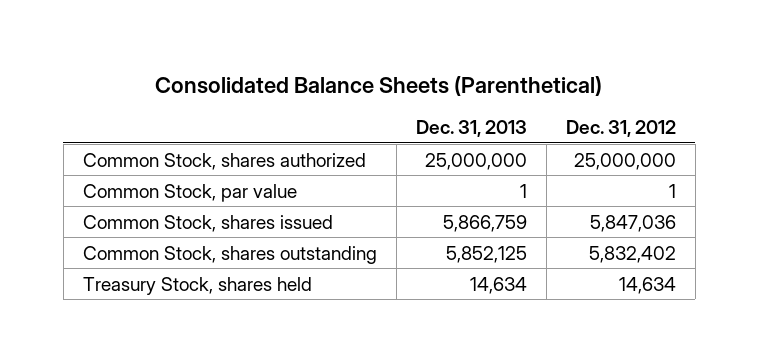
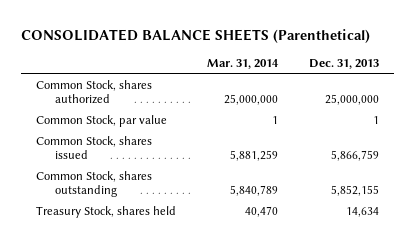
[155,75,603,96] Consolidated Balance Sheets (Parenthetical) -> [20,28,370,43] CONSOLIDATED BALANCE SHEETS (Parenthetical)
[565,120,676,138] Dec. 31, 2012 -> none
none -> [206,58,279,69] Mar. 31, 2014
[445,245,527,263] 5,852,125 -> [330,184,379,196] 5,852,155

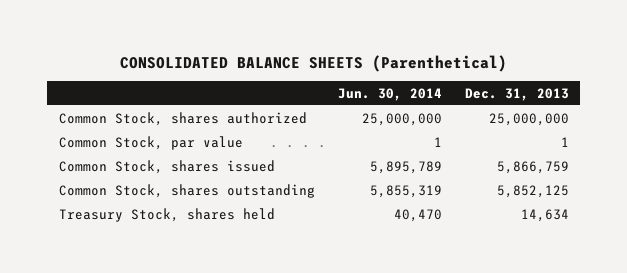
[206,58,279,69] Mar. 31, 2014 -> none
none -> [337,87,442,101] Jun. 30, 2014
[330,184,379,196] 5,852,155 -> [496,184,569,198] 5,852,125

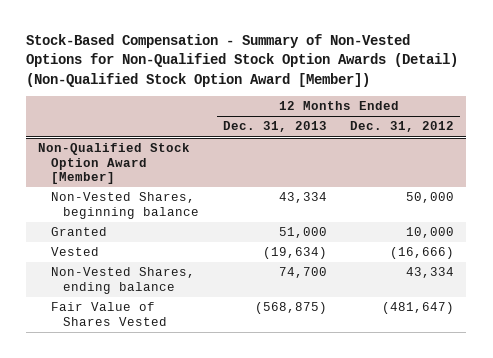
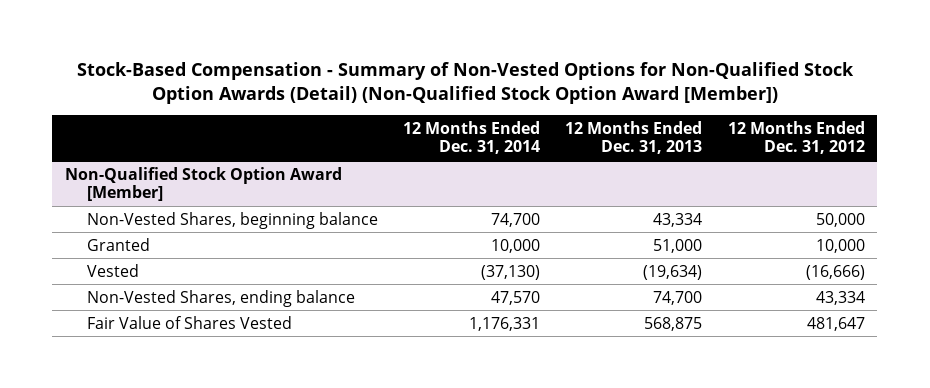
none -> [403,120,541,155] 12 Months Ended Dec. 31, 2014
[254,302,327,315] (568,875) -> [644,316,703,331] 568,875
[382,302,455,315] (481,647) -> [806,316,865,331] 481,647

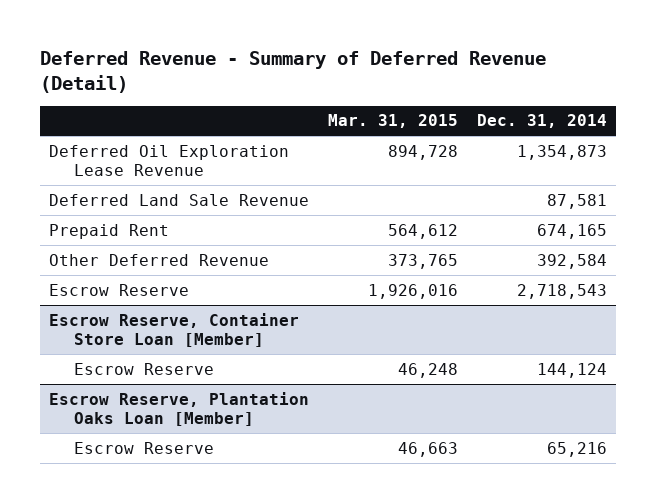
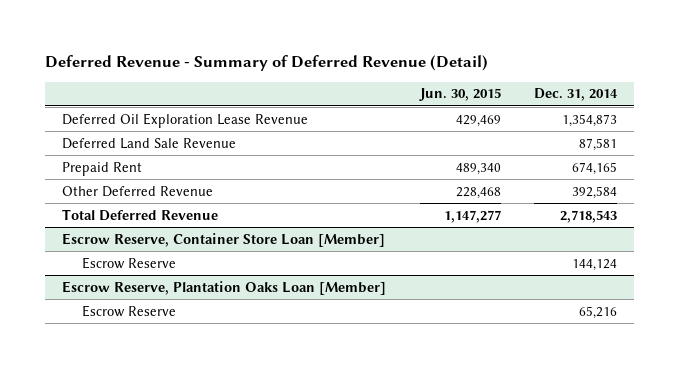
[328,114,459,129] Mar. 31, 2015 -> none
none -> [418,88,501,102] Jun. 30, 2015
[49,283,190,296] Escrow Reserve -> [61,208,218,221] Total Deferred Revenue

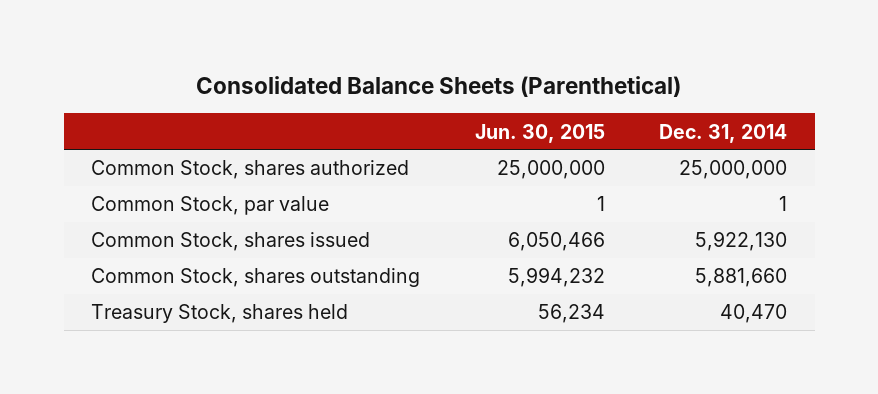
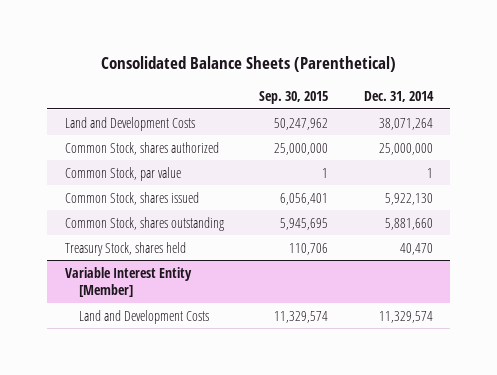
[474,123,605,143] Jun. 30, 2015 -> none
none -> [259,91,329,105] Sep. 30, 2015
none -> [64,116,195,131] Land and Development Costs
none -> [64,266,192,298] Variable Interest Entity [Member]
none -> [79,309,210,324] Land and Development Costs

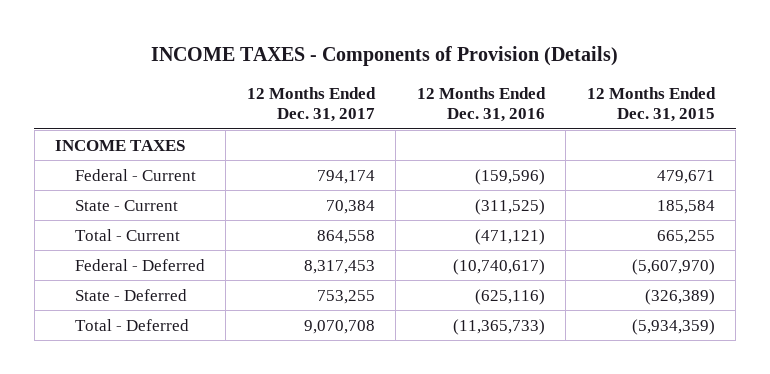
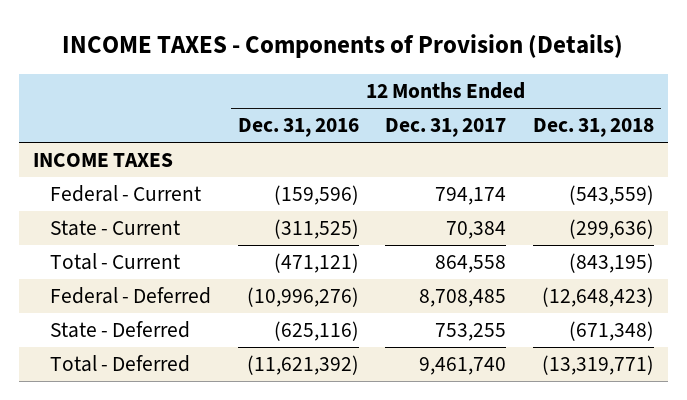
[586,86,716,123] 12 Months Ended Dec. 31, 2015 -> none
none -> [533,118,655,138] Dec. 31, 2018
[303,259,375,274] 8,317,453 -> [419,289,507,308] 8,708,485
[452,258,545,275] (10,740,617) -> [246,287,359,308] (10,996,276)
[303,319,375,334] 9,070,708 -> [419,357,507,376] 9,461,740
[452,318,545,335] (11,365,733) -> [246,355,359,376] (11,621,392)

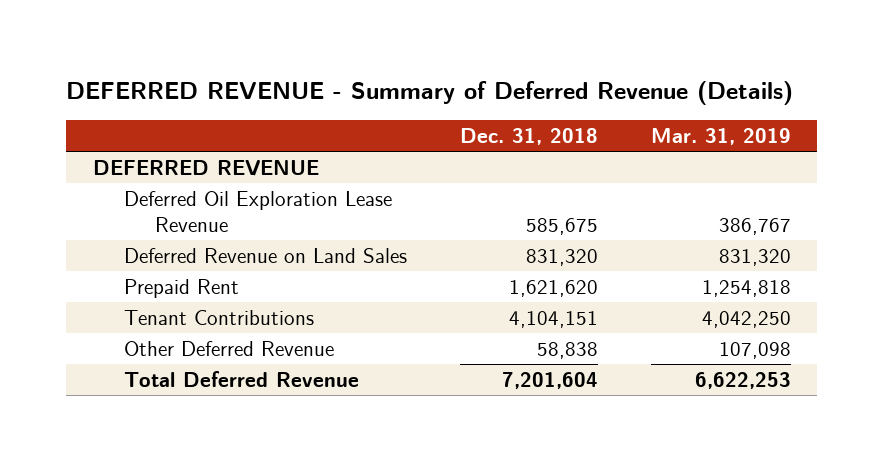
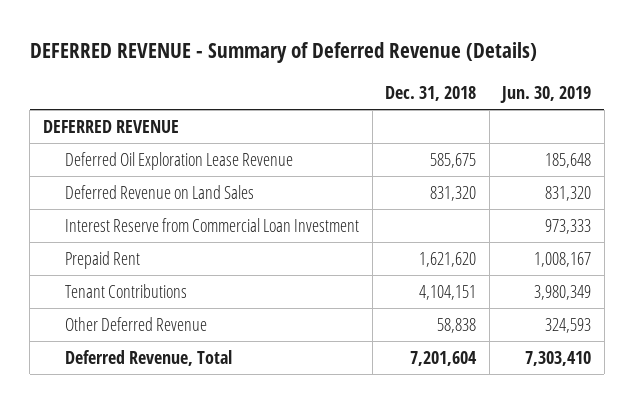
[650,127,791,145] Mar. 31, 2019 -> none
none -> [500,85,592,103] Jun. 30, 2019
none -> [65,218,360,233] Interest Reserve from Commercial Loan Investment
[123,370,359,387] Total Deferred Revenue -> [65,350,233,367] Deferred Revenue, Total

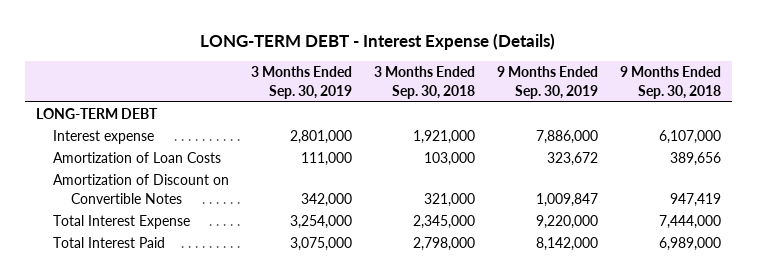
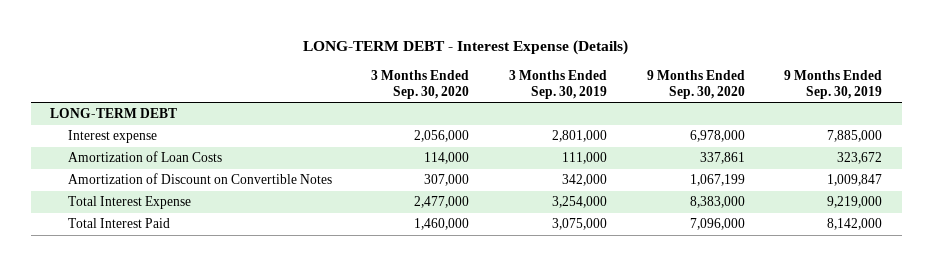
[374,66,476,99] 3 Months Ended Sep. 30, 2018 -> none
[620,66,722,99] 9 Months Ended Sep. 30, 2018 -> none
none -> [371,69,470,99] 3 Months Ended Sep. 30, 2020
none -> [646,69,745,99] 9 Months Ended Sep. 30, 2020
[536,130,599,145] 7,886,000 -> [827,130,883,143] 7,885,000
[536,215,599,230] 9,220,000 -> [827,196,883,209] 9,219,000

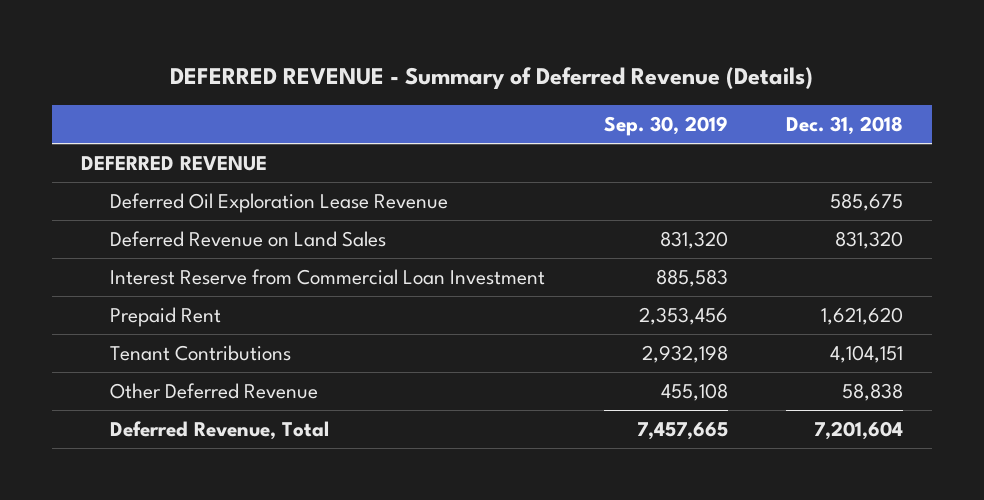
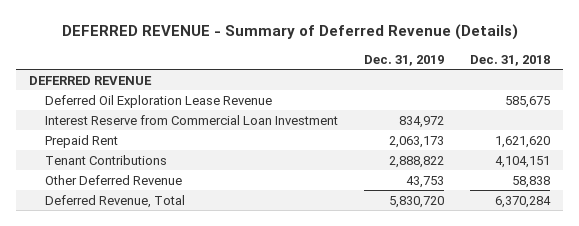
[603,116,728,137] Sep. 30, 2019 -> none
none -> [364,54,445,66] Dec. 31, 2019
[110,230,387,247] Deferred Revenue on Land Sales -> none
[813,420,903,440] 7,201,604 -> [495,195,552,208] 6,370,284

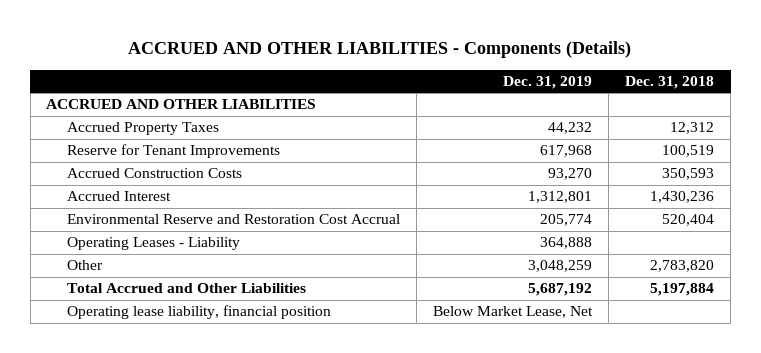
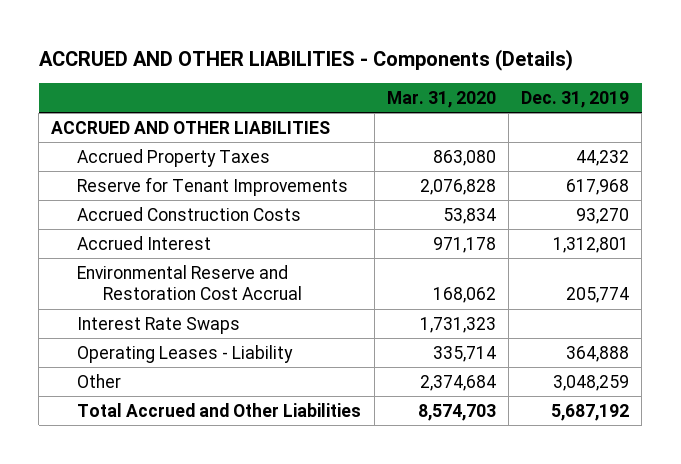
[625,76,715,90] Dec. 31, 2018 -> none
none -> [386,90,496,108] Mar. 31, 2020
none -> [77,316,241,334] Interest Rate Swaps
[67,305,332,320] Operating lease liability, financial position -> none

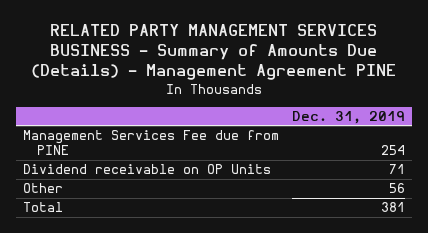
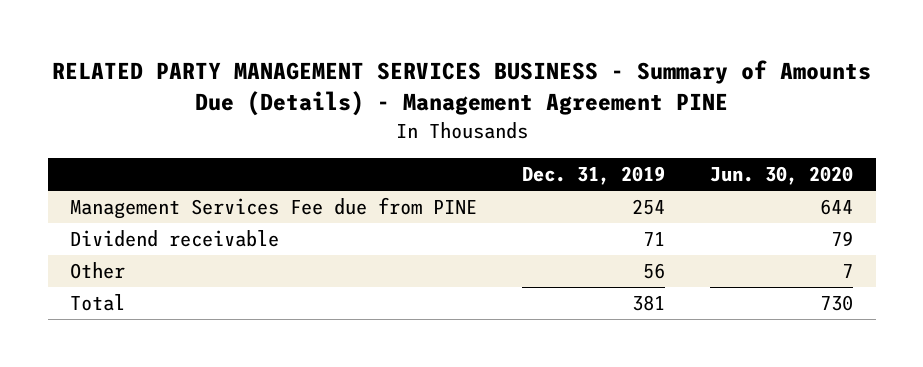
none -> [710,165,854,185] Jun. 30, 2020
[22,164,271,175] Dividend receivable on OP Units -> [70,230,280,248] Dividend receivable

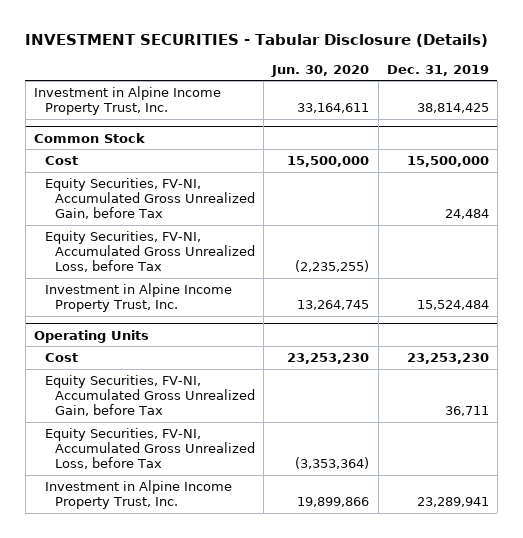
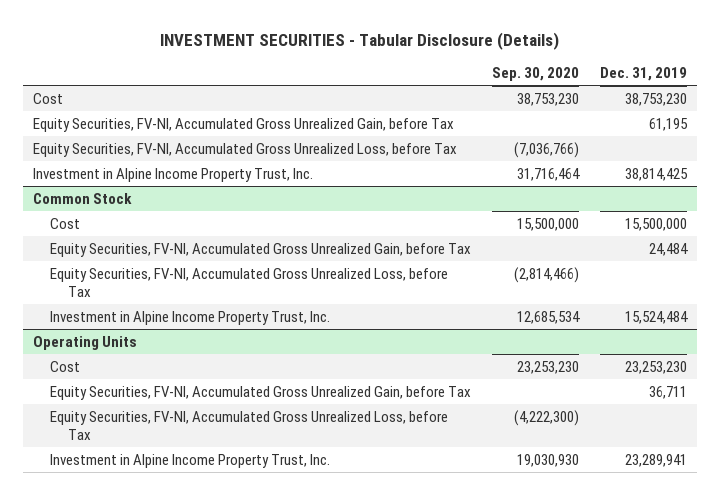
[271,64,370,77] Jun. 30, 2020 -> none
none -> [492,67,580,82] Sep. 30, 2020
none -> [32,92,63,104] Cost
none -> [32,117,454,132] Equity Securities, FV-NI, Accumulated Gross Unrealized Gain, before Tax
none -> [32,142,457,157] Equity Securities, FV-NI, Accumulated Gross Unrealized Loss, before Tax

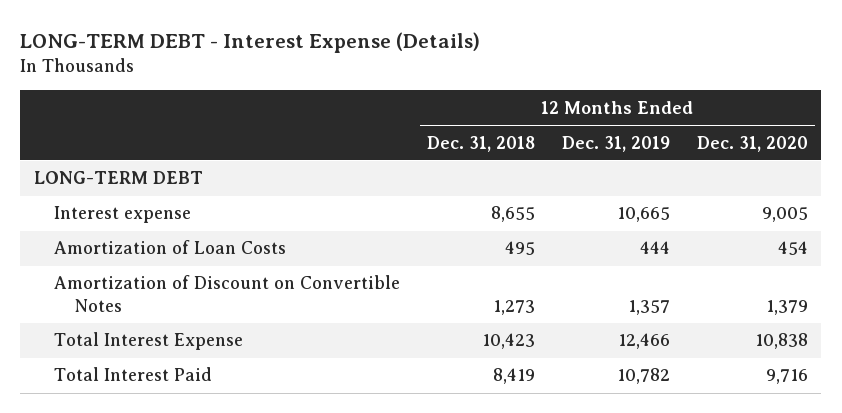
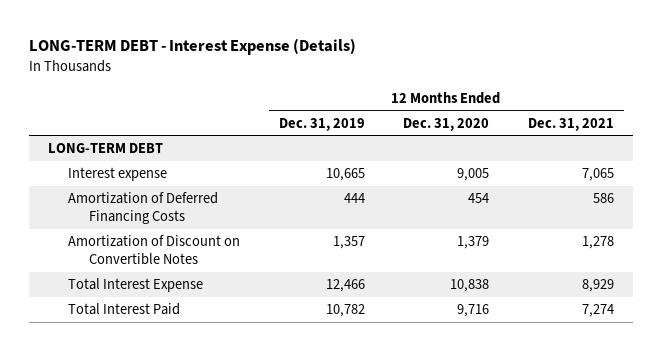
[427,135,536,152] Dec. 31, 2018 -> none
none -> [527,117,614,131] Dec. 31, 2021
[54,240,287,255] Amortization of Loan Costs -> [68,192,219,224] Amortization of Deferred Financing Costs

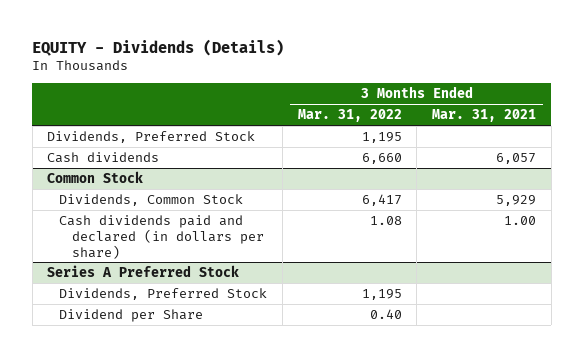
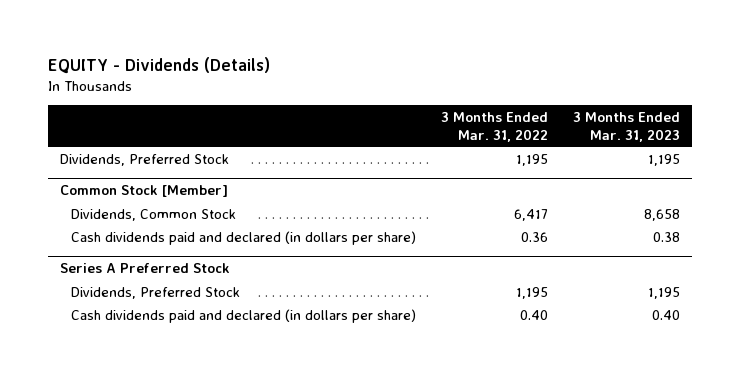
[431,109,536,123] Mar. 31, 2021 -> none
none -> [573,111,681,142] 3 Months Ended Mar. 31, 2023
[47,152,160,164] Cash dividends -> none
[47,171,144,184] Common Stock -> [60,185,229,198] Common Stock [Member]
[369,216,402,226] 1.08 -> [521,231,549,242] 0.36
[59,309,204,323] Dividend per Share -> none
none -> [71,308,417,323] Cash dividends paid and declared (in dollars per share)

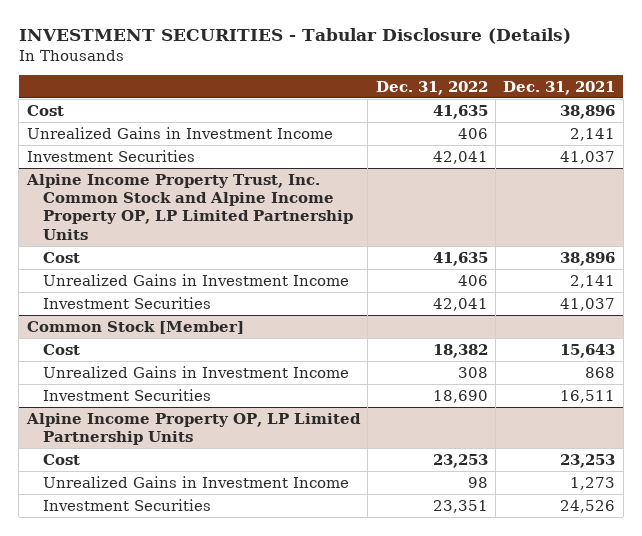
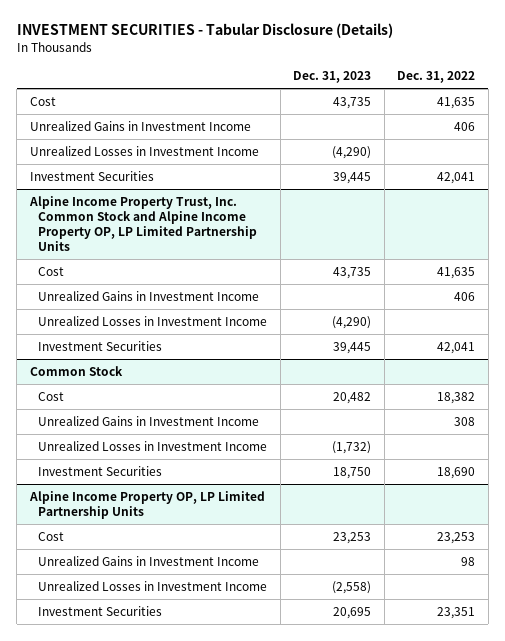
[503,80,616,95] Dec. 31, 2021 -> none
none -> [293,71,372,84] Dec. 31, 2023
none -> [29,145,259,156] Unrealized Losses in Investment Income
none -> [38,315,268,326] Unrealized Losses in Investment Income
[26,320,244,334] Common Stock [Member] -> [29,365,123,376] Common Stock
none -> [38,440,268,451] Unrealized Losses in Investment Income
none -> [38,580,268,591] Unrealized Losses in Investment Income

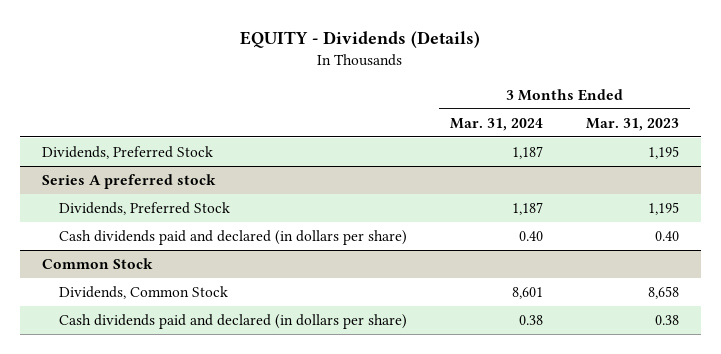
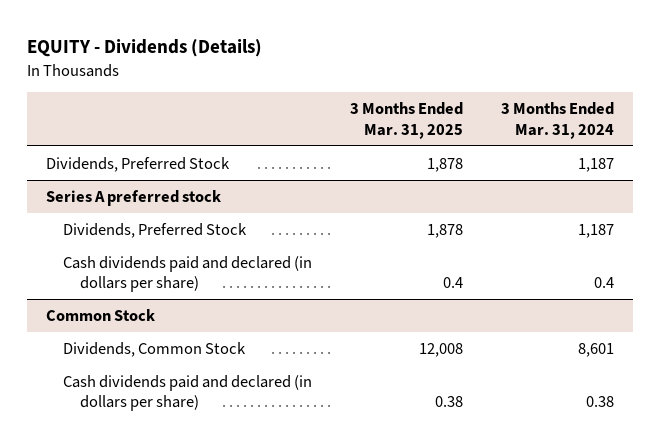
[586,117,680,131] Mar. 31, 2023 -> none
none -> [349,102,463,139] 3 Months Ended Mar. 31, 2025
[519,231,544,242] 0.40 -> [593,277,614,289] 0.4

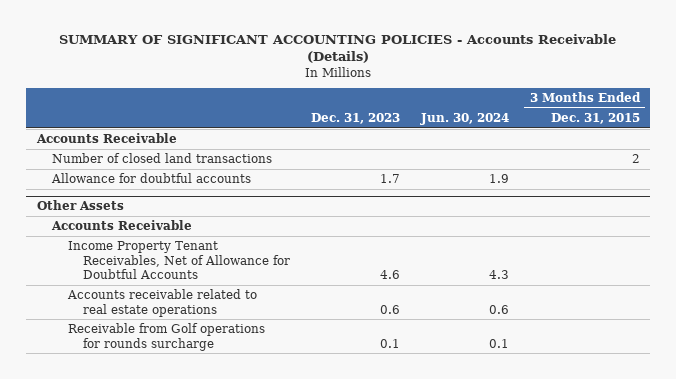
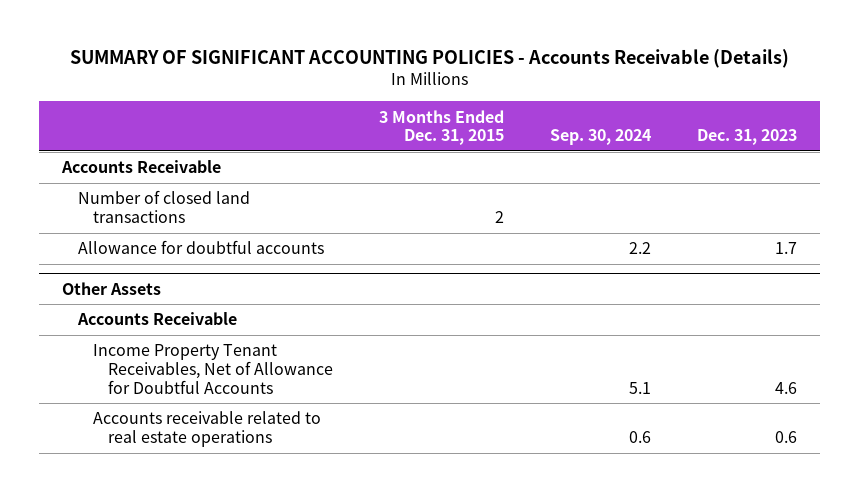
[419,112,509,125] Jun. 30, 2024 -> none
none -> [549,129,651,146] Sep. 30, 2024
[67,323,265,351] Receivable from Golf operations for rounds surcharge -> none

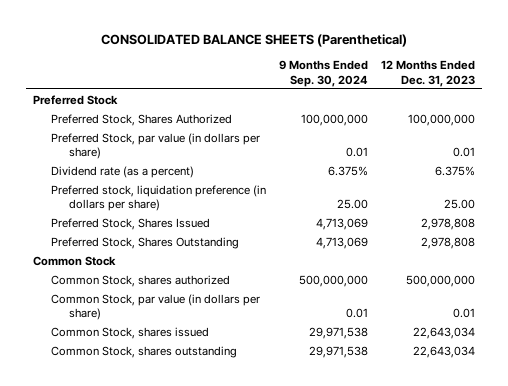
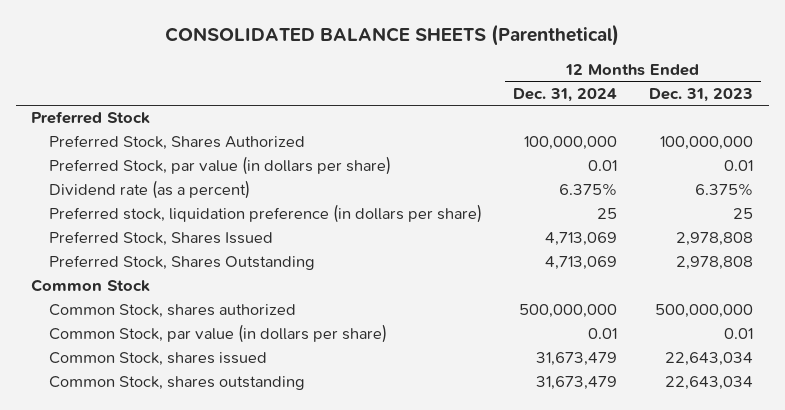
[279,60,369,87] 9 Months Ended Sep. 30, 2024 -> none
none -> [513,87,618,102] Dec. 31, 2024
[444,198,476,209] 25.00 -> [733,208,754,220] 25

